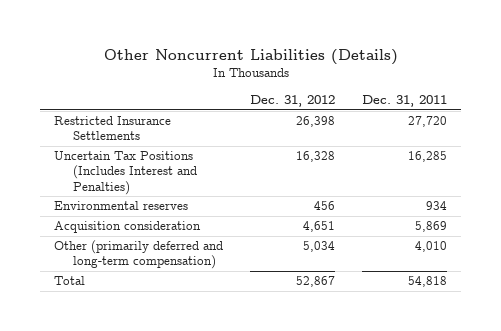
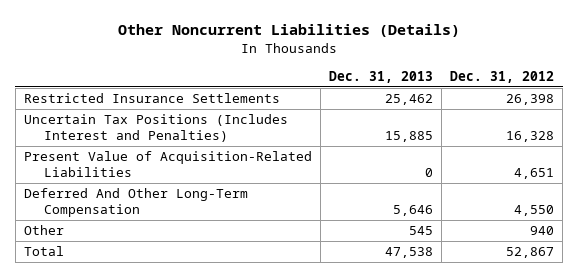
[362,95,448,108] Dec. 31, 2011 -> none
none -> [328,70,433,83] Dec. 31, 2013
[53,201,188,211] Environmental reserves -> none
[53,221,201,234] Acquisition consideration -> [23,151,312,178] Present Value of Acquisition-Related Liabilities
[53,240,223,270] Other (primarily deferred and long-term compensation) -> [23,188,248,218] Deferred And Other Long-Term Compensation
[303,241,336,253] 5,034 -> [514,205,555,217] 4,550
none -> [23,225,64,236] Other

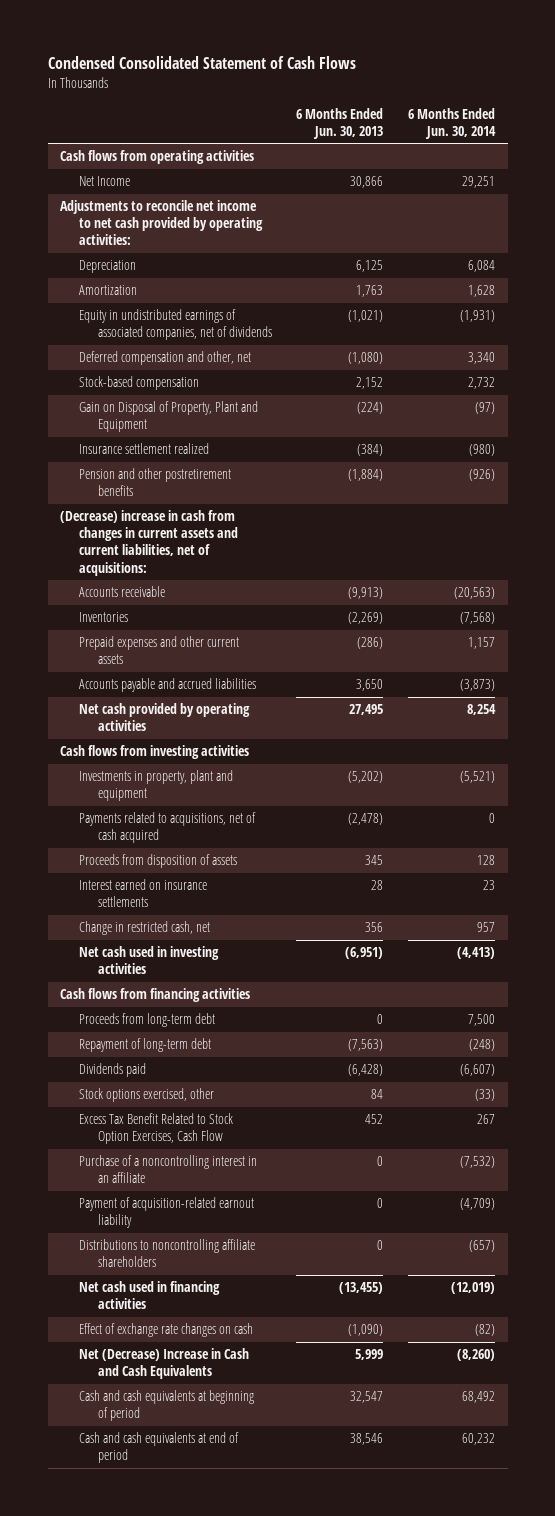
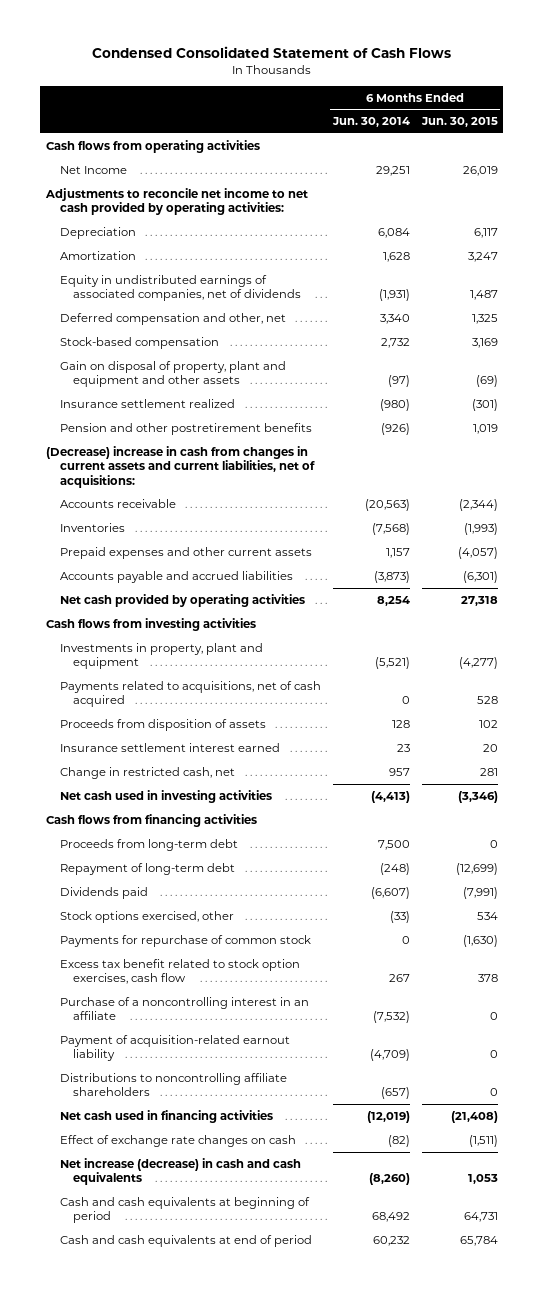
[296,107,384,139] 6 Months Ended Jun. 30, 2013 -> none
none -> [420,117,498,128] Jun. 30, 2015
[79,401,259,433] Gain on Disposal of Property, Plant and Equipment -> [59,360,286,388] Gain on disposal of property, plant and equipment and other assets
[79,879,208,908] Interest earned on insurance settlements -> [59,742,280,752] Insurance settlement interest earned
none -> [59,934,311,947] Payments for repurchase of common stock
[79,1113,234,1145] Excess Tax Benefit Related to Stock Option Exercises, Cash Flow -> [59,958,300,985] Excess tax benefit related to stock option exercises, cash flow
[79,1348,250,1380] Net (Decrease) Increase in Cash and Cash Equivalents -> [59,1157,301,1186] Net increase (decrease) in cash and cash equivalents

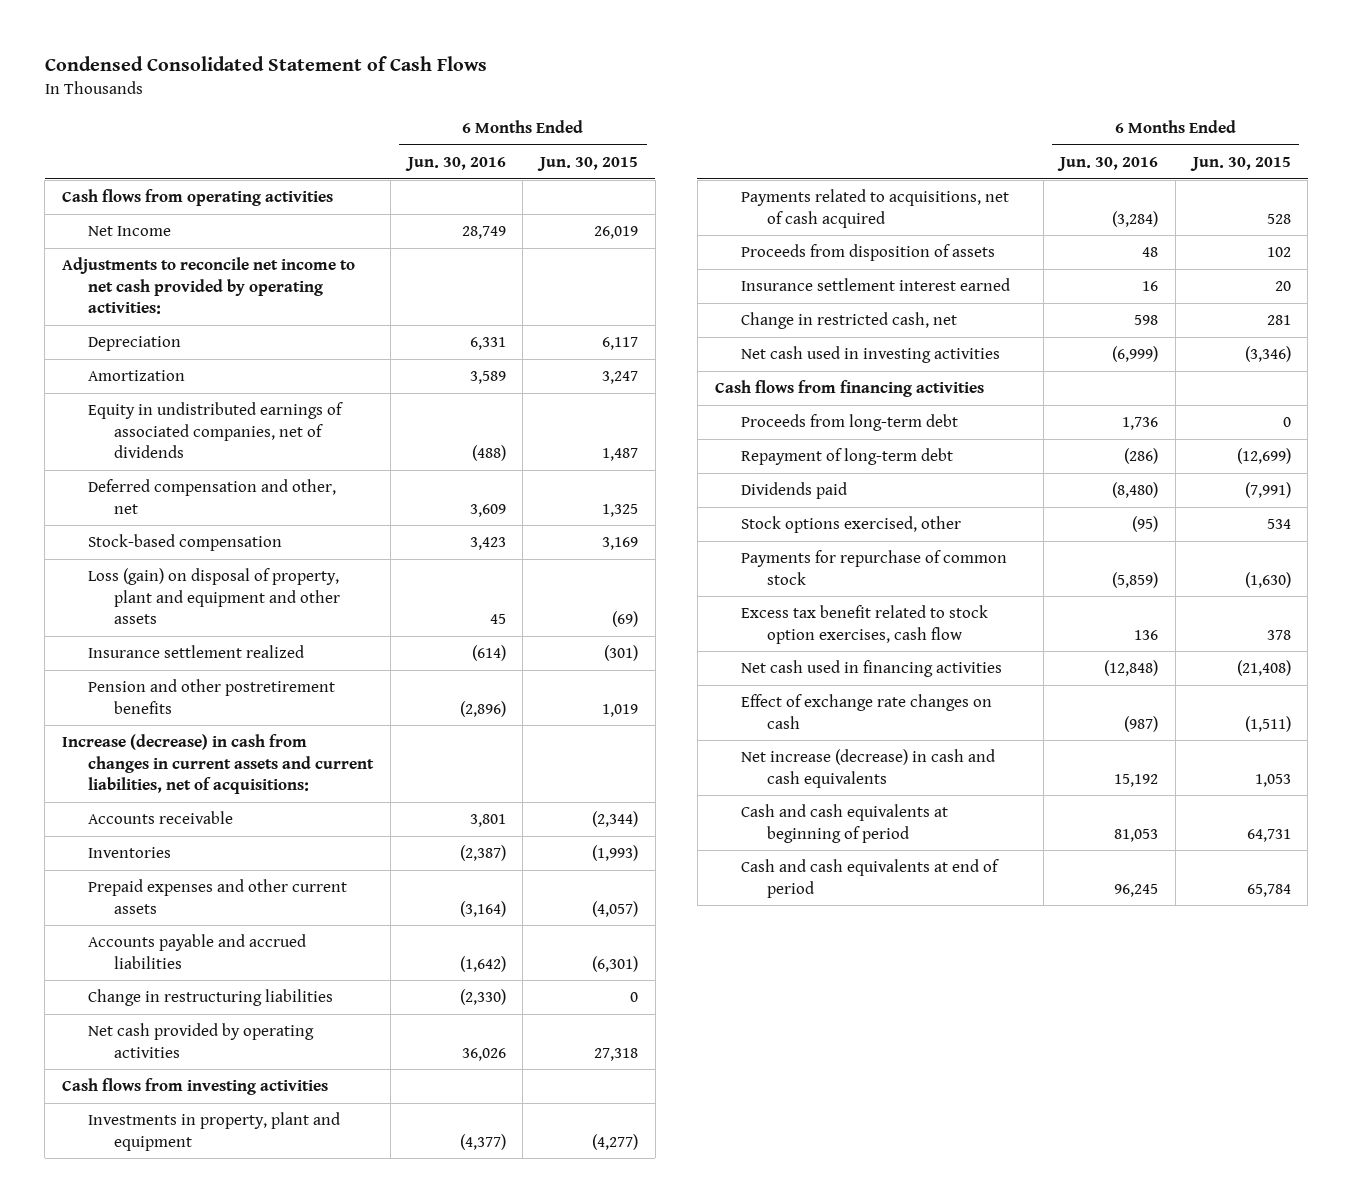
[331,117,410,128] Jun. 30, 2014 -> none
none -> [404,156,506,171] Jun. 30, 2016
[59,360,286,388] Gain on disposal of property, plant and equipment and other assets -> [88,568,341,624] Loss (gain) on disposal of property, plant and equipment and other assets
[46,445,315,488] (Decrease) increase in cash from changes in current assets and current liabilities, net of acquisitions: -> [61,734,375,794] Increase (decrease) in cash from changes in current assets and current liabilities, net of acquisitions:
none -> [88,989,334,1007] Change in restructuring liabilities
[59,996,309,1021] Purchase of a noncontrolling interest in an affiliate -> none
[59,1034,290,1062] Payment of acquisition-related earnout liability -> none
[59,1072,287,1097] Distributions to noncontrolling affiliate shareholders -> none

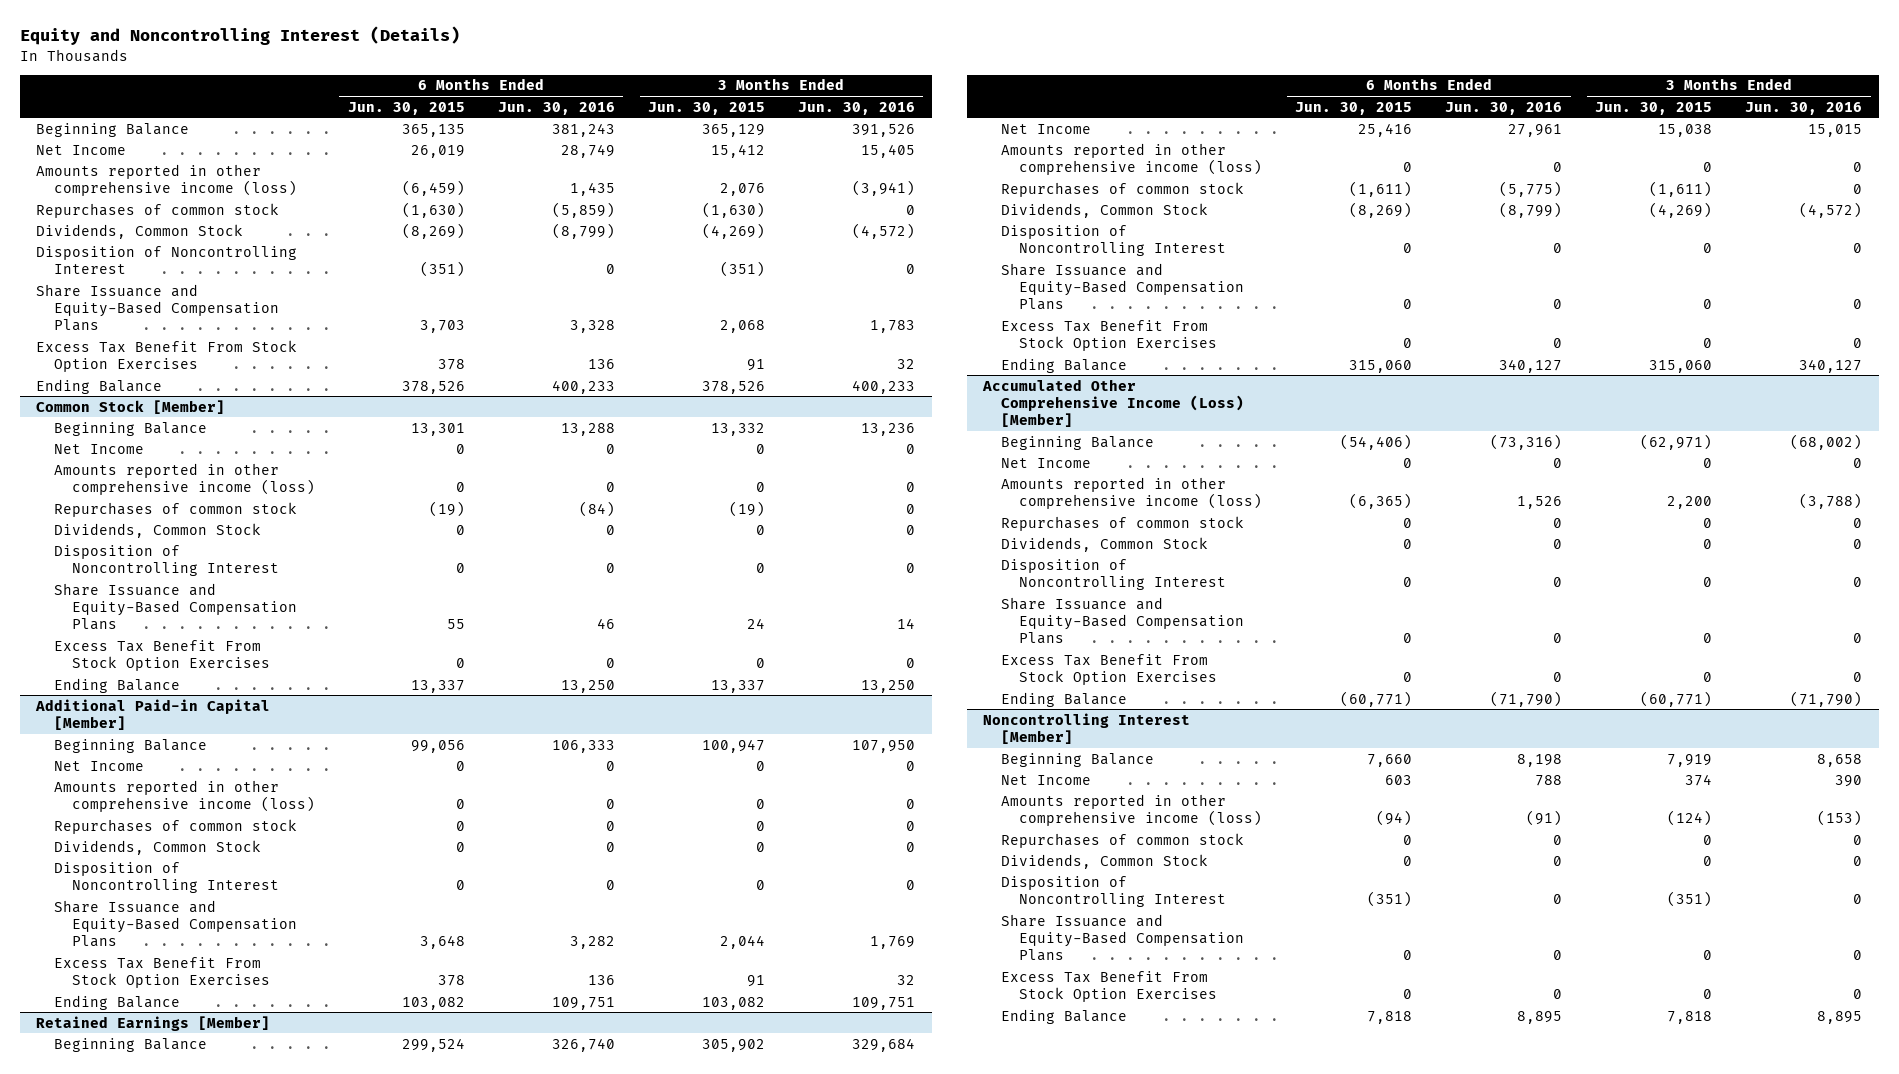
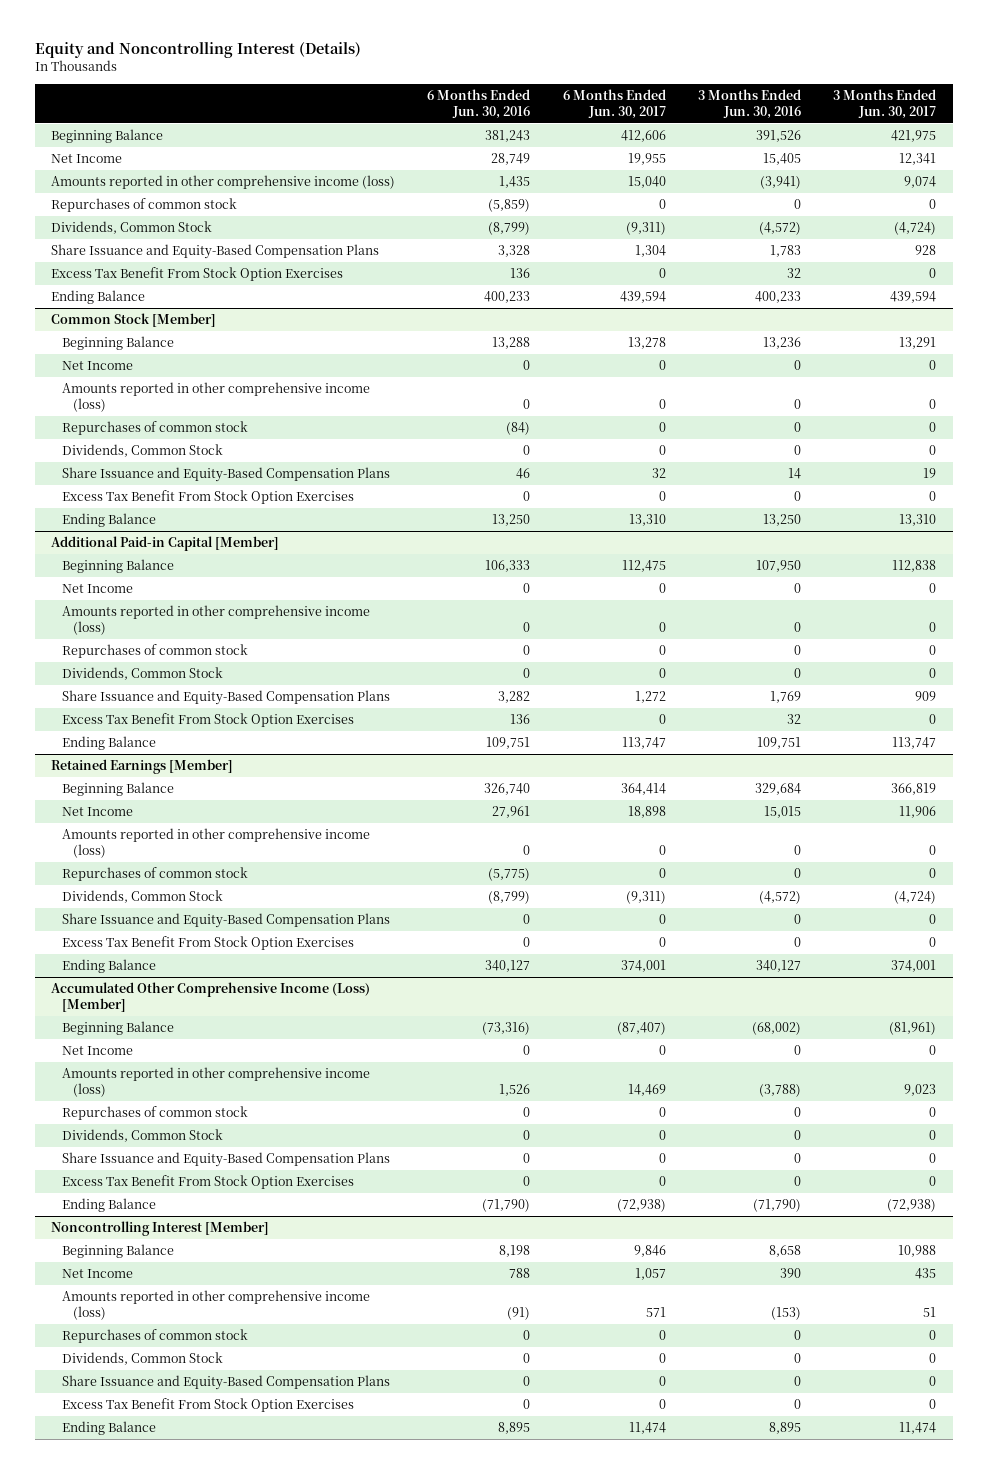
[347,101,465,115] Jun. 30, 2015 -> none
[647,101,765,115] Jun. 30, 2015 -> none
none -> [562,89,666,119] 6 Months Ended Jun. 30, 2017
none -> [833,89,937,119] 3 Months Ended Jun. 30, 2017
[36,245,298,274] Disposition of Noncontrolling Interest -> none
[53,544,279,576] Disposition of Noncontrolling Interest -> none
[53,861,279,893] Disposition of Noncontrolling Interest -> none
[1001,224,1227,256] Disposition of Noncontrolling Interest -> none
[1001,558,1227,590] Disposition of Noncontrolling Interest -> none
[1001,875,1227,907] Disposition of Noncontrolling Interest -> none

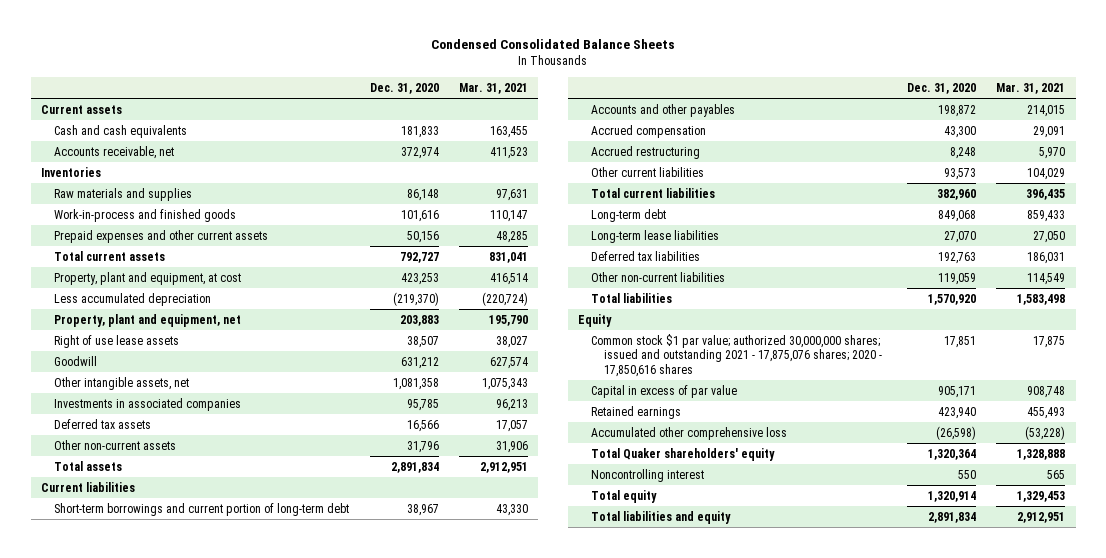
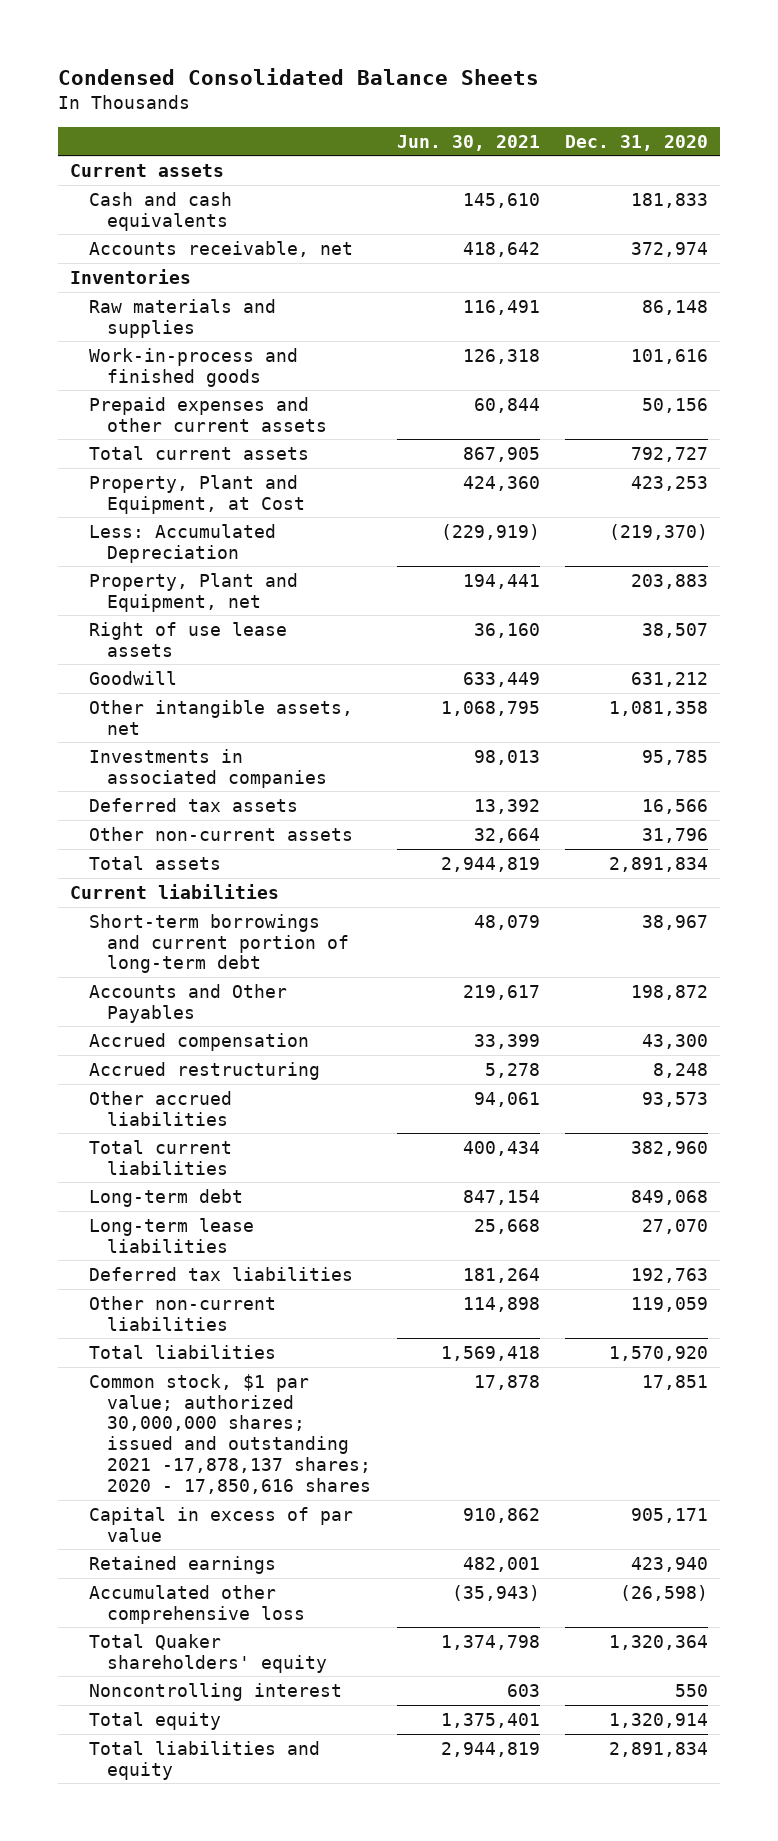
[459,82,529,94] Mar. 31, 2021 -> none
none -> [396,134,540,151] Jun. 30, 2021
[53,271,241,285] Property, plant and equipment, at cost -> [88,474,306,514] Property, Plant and Equipment, at Cost
[53,292,211,306] Less accumulated depreciation -> [88,523,276,563] Less: Accumulated Depreciation
[53,313,241,327] Property, plant and equipment, net -> [88,572,298,612] Property, Plant and Equipment, net
[591,103,736,117] Accounts and other payables -> [88,983,287,1023] Accounts and Other Payables
[591,166,705,177] Other current liabilities -> [88,1090,232,1126] Other accrued liabilities
[578,313,613,327] Equity -> none
[591,333,883,377] Common stock $1 par value; authorized 30,000,000 shares; issued and outstanding 2021 - 17,875,076 shares; 2020 - 17,850,616 shares -> [88,1373,372,1494] Common stock, $1 par value; authorized 30,000,000 shares; issued and outstanding 2021 -17,878,137 shares; 2020 - 17,850,616 shares

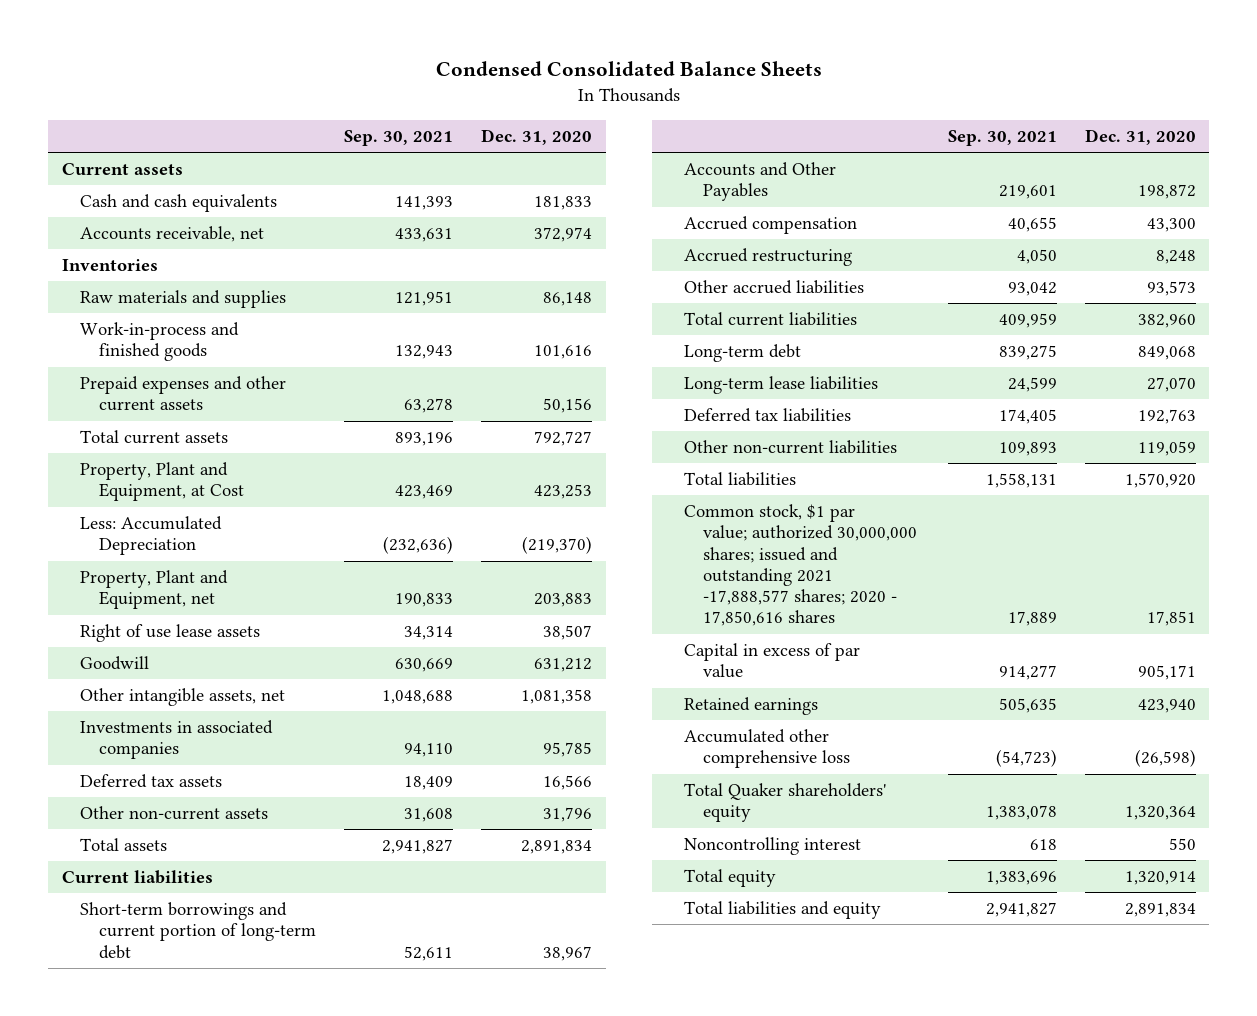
[396,134,540,151] Jun. 30, 2021 -> none
none -> [344,129,454,146] Sep. 30, 2021
[88,1373,372,1494] Common stock, $1 par value; authorized 30,000,000 shares; issued and outstanding 2021 -17,878,137 shares; 2020 - 17,850,616 shares -> [684,504,918,627] Common stock, $1 par value; authorized 30,000,000 shares; issued and outstanding 2021 -17,888,577 shares; 2020 - 17,850,616 shares

